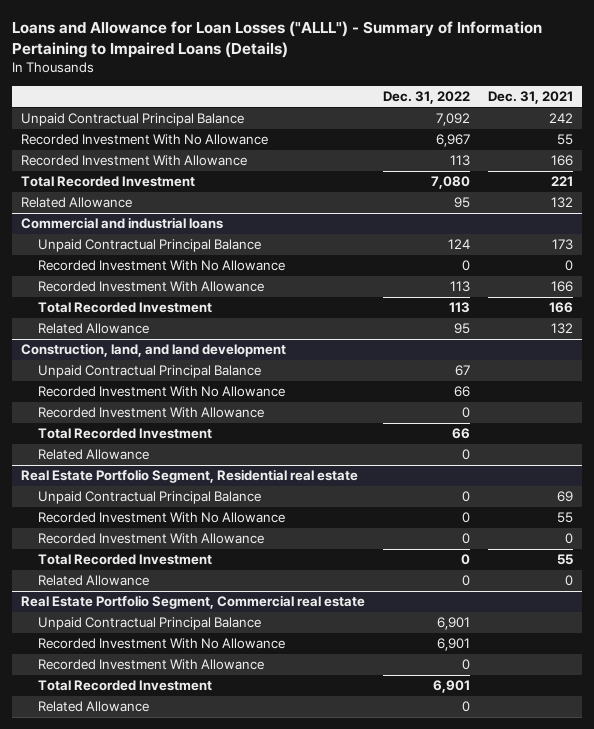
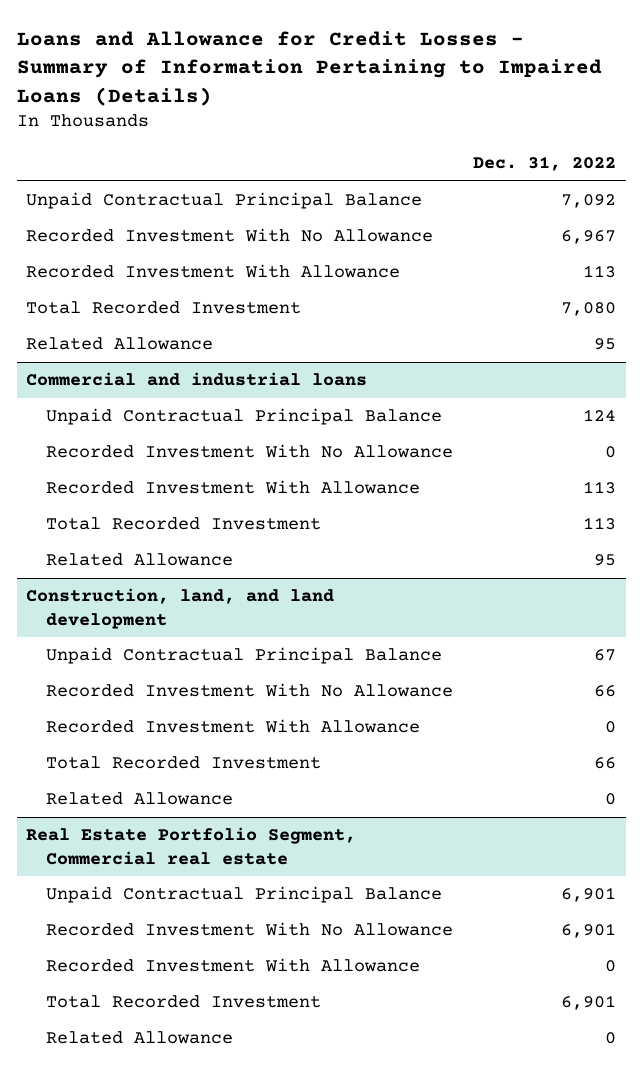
[11,20,542,58] Loans and Allowance for Loan Losses ("ALLL") - Summary of Information Pertaining to Impaired Loans (Details) -> [16,30,602,106] Loans and Allowance for Credit Losses - Summary of Information Pertaining to Impaired Loans (Details)
[487,90,573,104] Dec. 31, 2021 -> none
[20,469,358,484] Real Estate Portfolio Segment, Residential real estate -> none
[37,491,261,505] Unpaid Contractual Principal Balance -> none
[37,512,285,524] Recorded Investment With No Allowance -> none
[37,533,264,545] Recorded Investment With Allowance -> none
[37,554,212,566] Total Recorded Investment -> none
[37,575,149,587] Related Allowance -> none

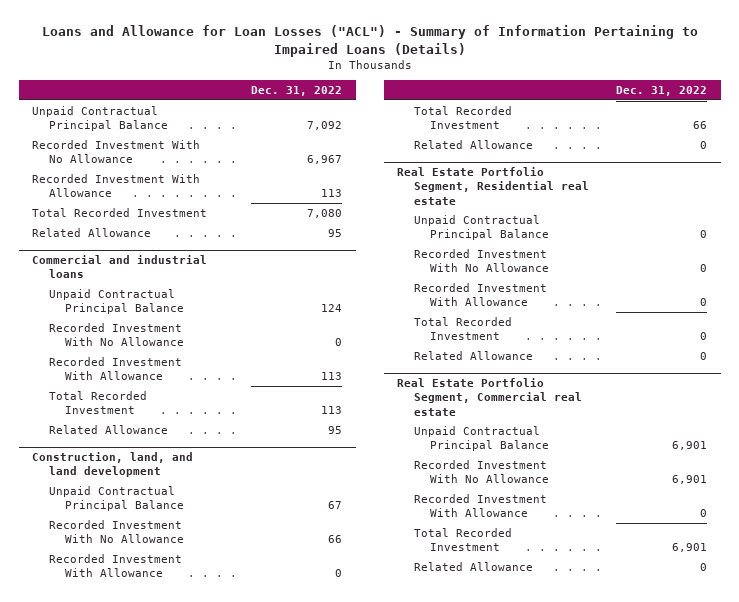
[16,30,602,106] Loans and Allowance for Credit Losses - Summary of Information Pertaining to Impaired Loans (Details) -> [41,25,698,57] Loans and Allowance for Loan Losses ("ACL") - Summary of Information Pertaining to Impaired Loans (Details)
none -> [397,167,589,205] Real Estate Portfolio Segment, Residential real estate
none -> [413,215,549,241] Unpaid Contractual Principal Balance
none -> [413,249,549,273] Recorded Investment With No Allowance
none -> [413,283,547,307] Recorded Investment With Allowance
none -> [413,317,512,341] Total Recorded Investment
none -> [413,351,533,361] Related Allowance

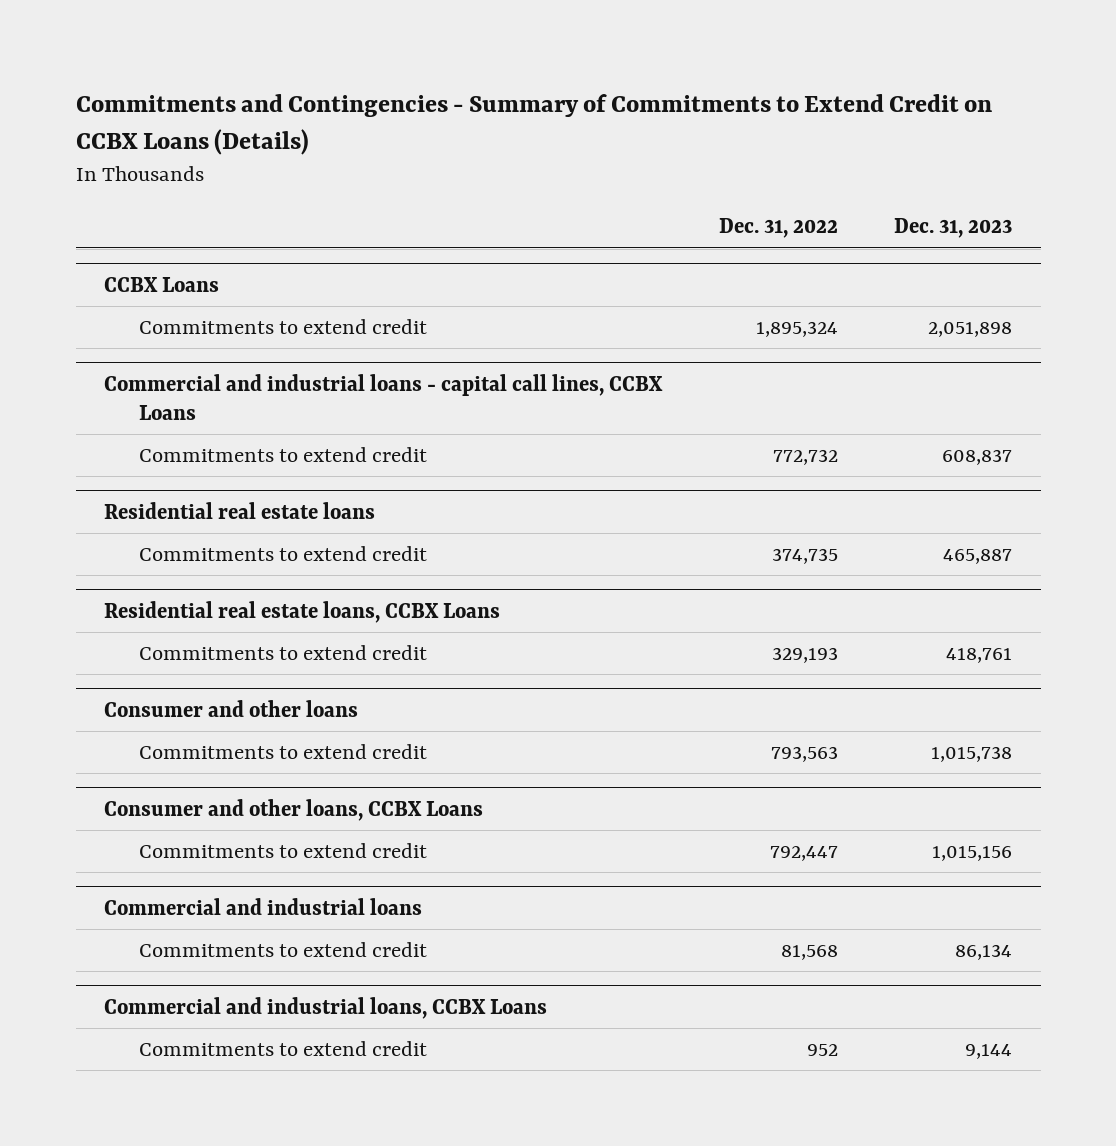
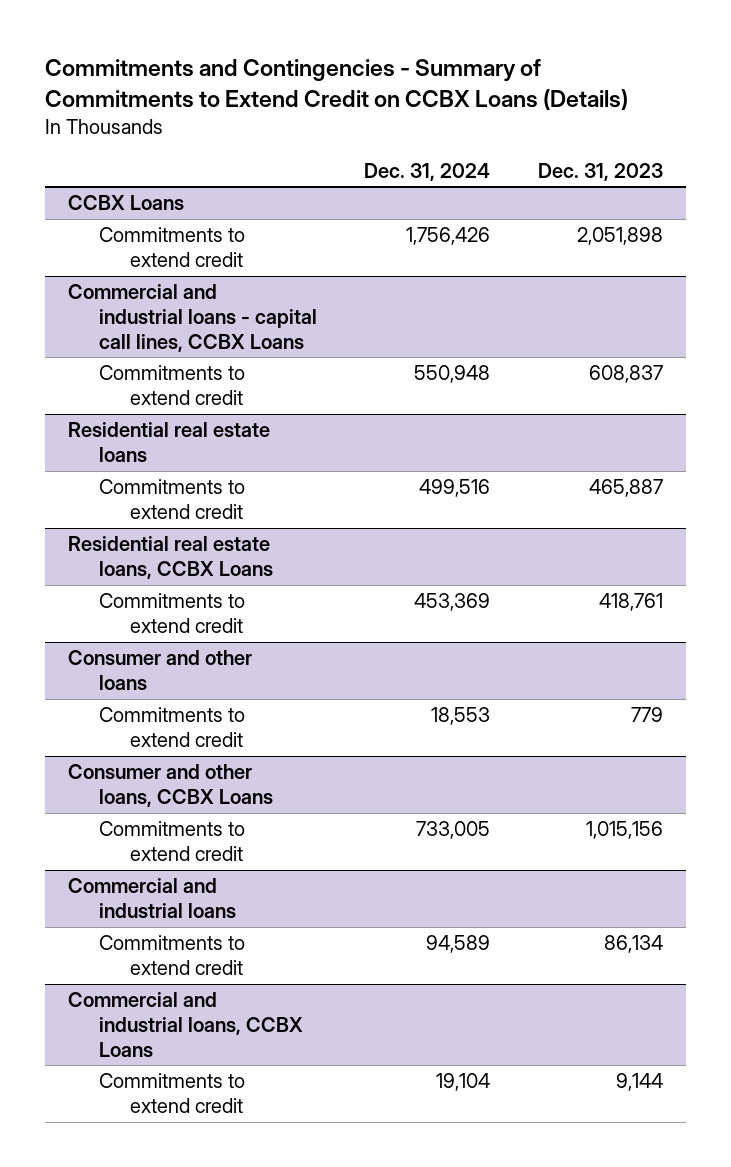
[718,218,838,239] Dec. 31, 2022 -> none
none -> [364,162,491,181] Dec. 31, 2024
[931,745,1013,762] 1,015,738 -> [630,707,663,723] 779

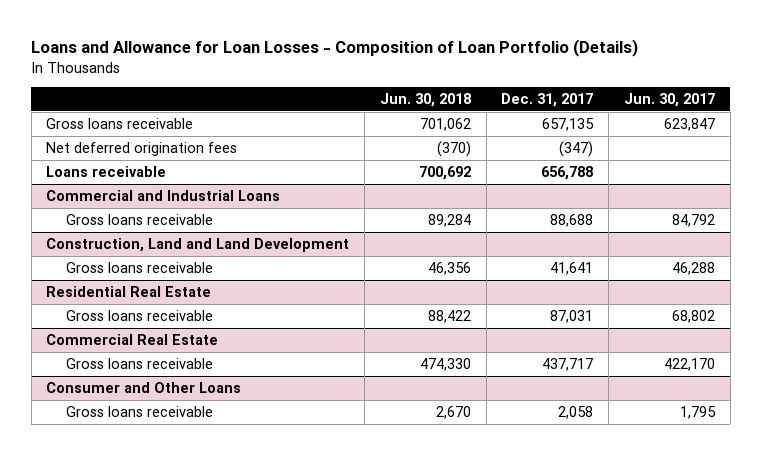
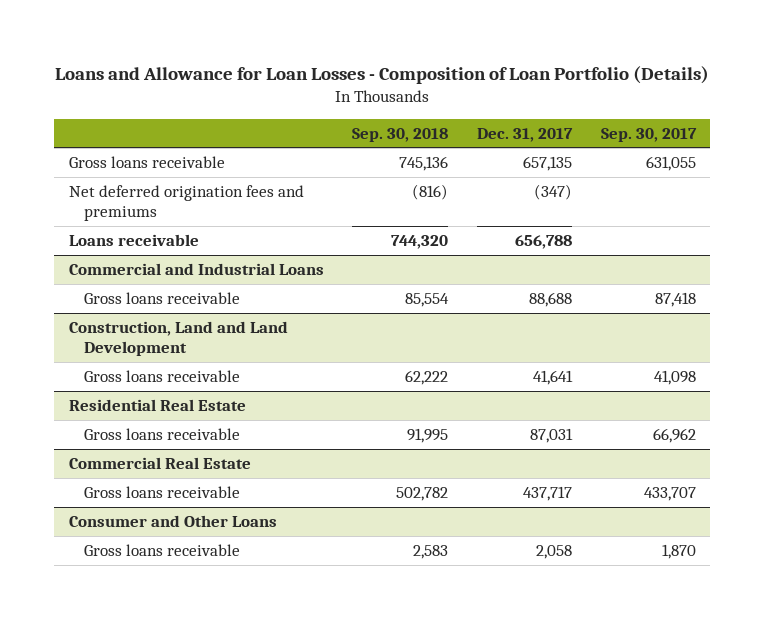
[379,92,471,107] Jun. 30, 2018 -> none
[623,92,715,107] Jun. 30, 2017 -> none
none -> [352,127,449,142] Sep. 30, 2018
none -> [600,127,697,142] Sep. 30, 2017
[46,141,238,156] Net deferred origination fees -> [68,184,304,222] Net deferred origination fees and premiums

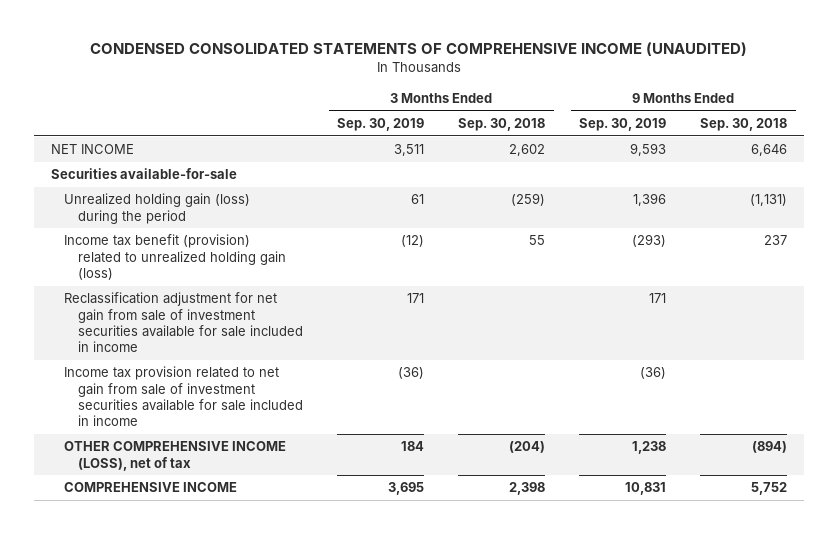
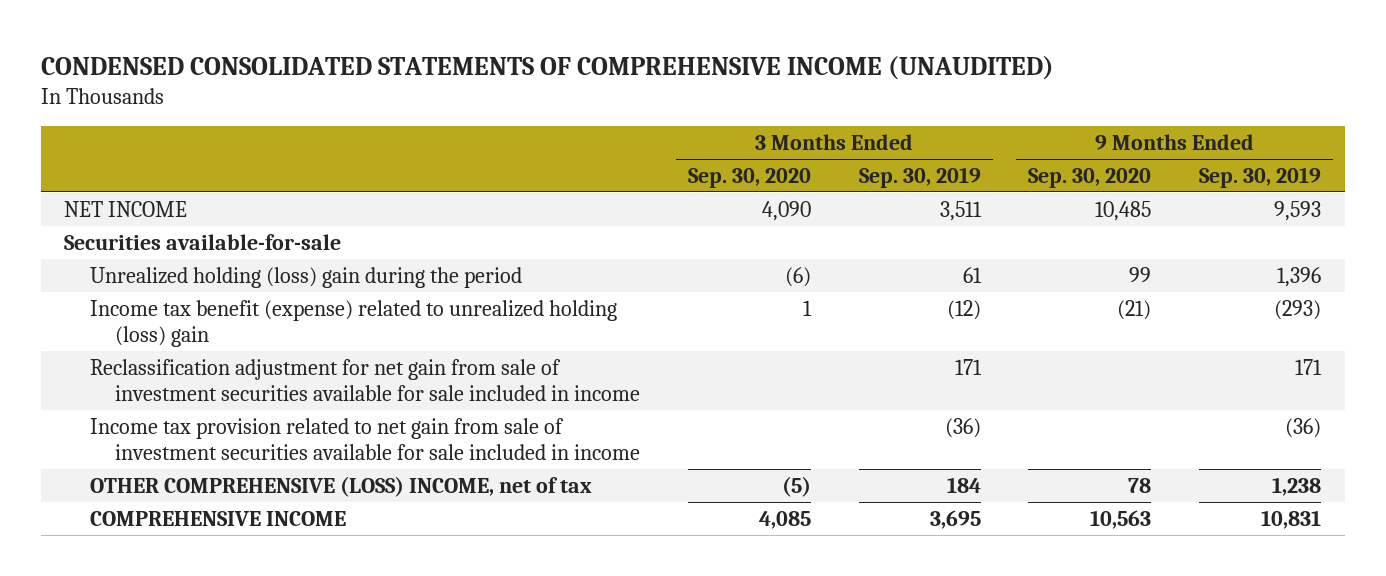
[458,117,546,131] Sep. 30, 2018 -> none
[700,117,788,131] Sep. 30, 2018 -> none
none -> [687,168,811,189] Sep. 30, 2020
none -> [1028,168,1152,189] Sep. 30, 2020
[64,193,251,224] Unrealized holding gain (loss) during the period -> [89,266,522,288] Unrealized holding (loss) gain during the period
[64,234,287,280] Income tax benefit (provision) related to unrealized holding gain (loss) -> [89,299,617,347] Income tax benefit (expense) related to unrealized holding (loss) gain
[64,441,287,471] OTHER COMPREHENSIVE INCOME (LOSS), net of tax -> [89,475,592,497] OTHER COMPREHENSIVE (LOSS) INCOME, net of tax

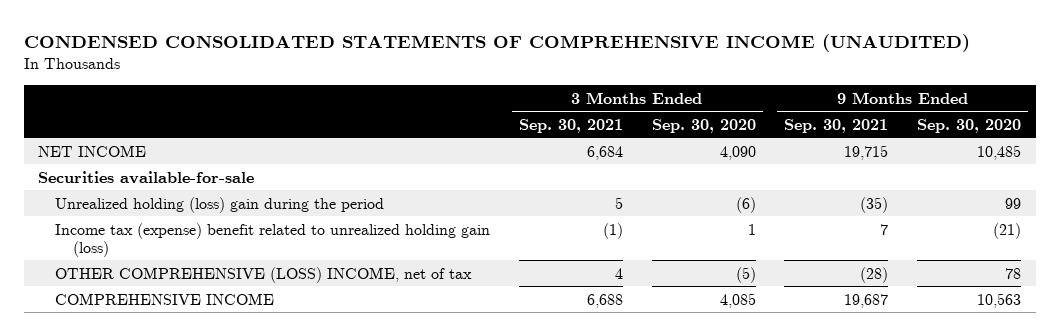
[858,167,981,189] Sep. 30, 2019 -> none
[1199,167,1322,189] Sep. 30, 2019 -> none
none -> [519,118,624,133] Sep. 30, 2021
none -> [784,118,889,133] Sep. 30, 2021
[89,358,641,401] Reclassification adjustment for net gain from sale of investment securities available for sale included in income -> none
[89,417,641,460] Income tax provision related to net gain from sale of investment securities available for sale included in income -> none
[89,299,617,347] Income tax benefit (expense) related to unrealized holding (loss) gain -> [55,222,491,257] Income tax (expense) benefit related to unrealized holding gain (loss)

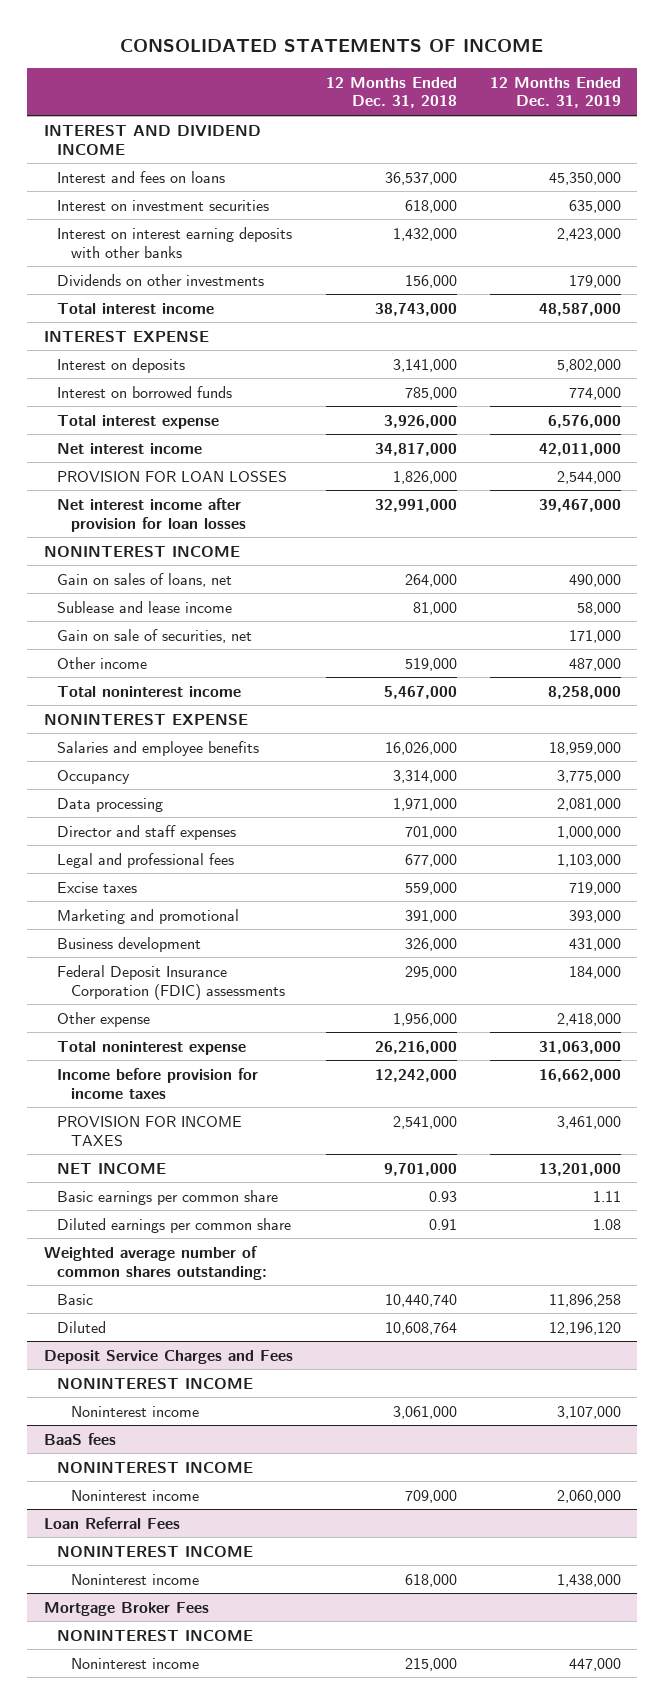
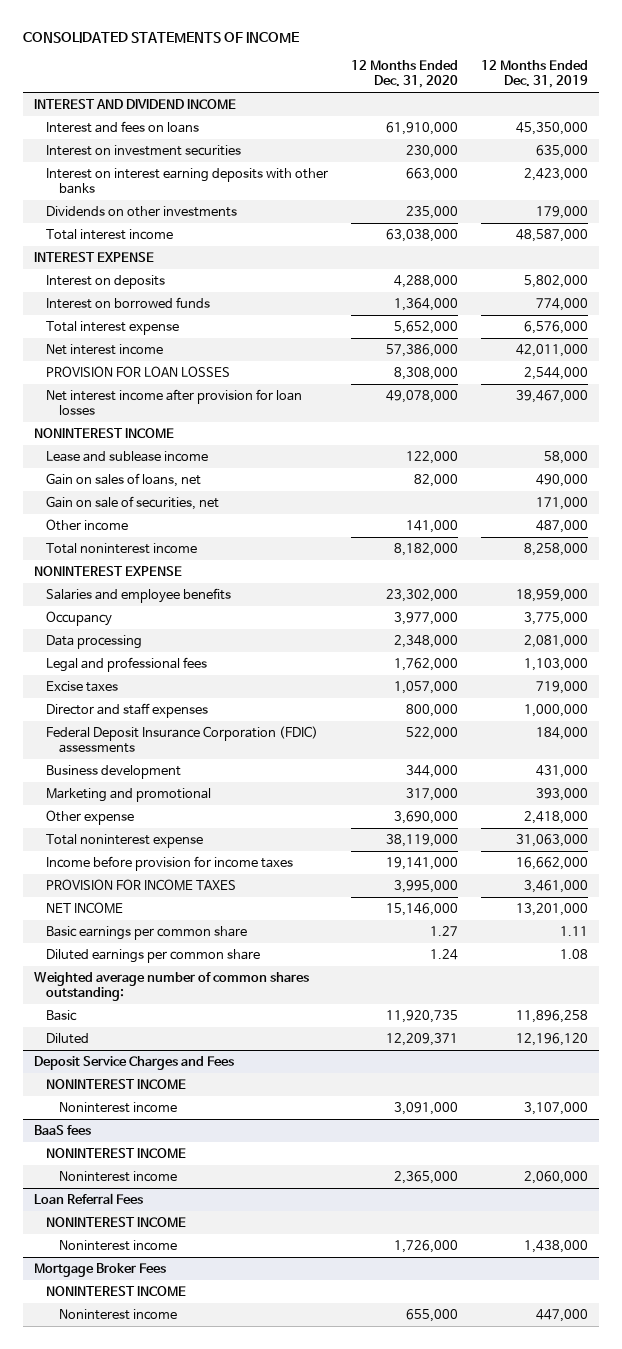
[325,76,457,109] 12 Months Ended Dec. 31, 2018 -> none
none -> [351,60,459,89] 12 Months Ended Dec. 31, 2020
none -> [46,451,209,463] Lease and sublease income
[57,600,233,613] Sublease and lease income -> none
[57,824,237,840] Director and staff expenses -> [46,703,209,719] Director and staff expenses
[57,936,202,952] Business development -> [46,765,182,780] Business development
[57,908,240,924] Marketing and promotional -> [46,788,212,803] Marketing and promotional

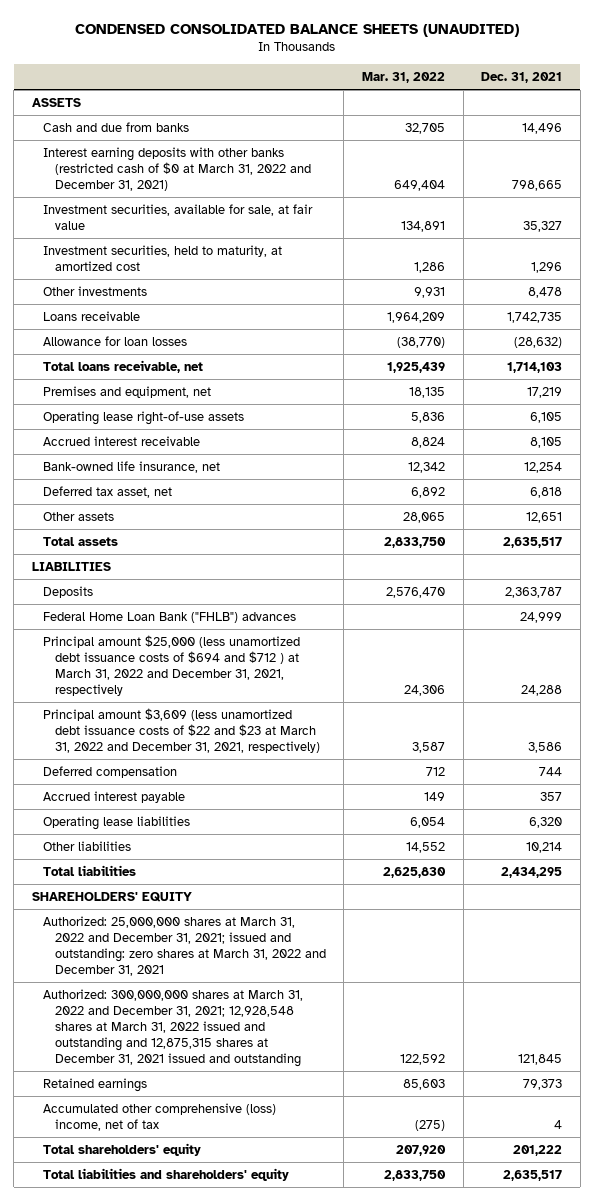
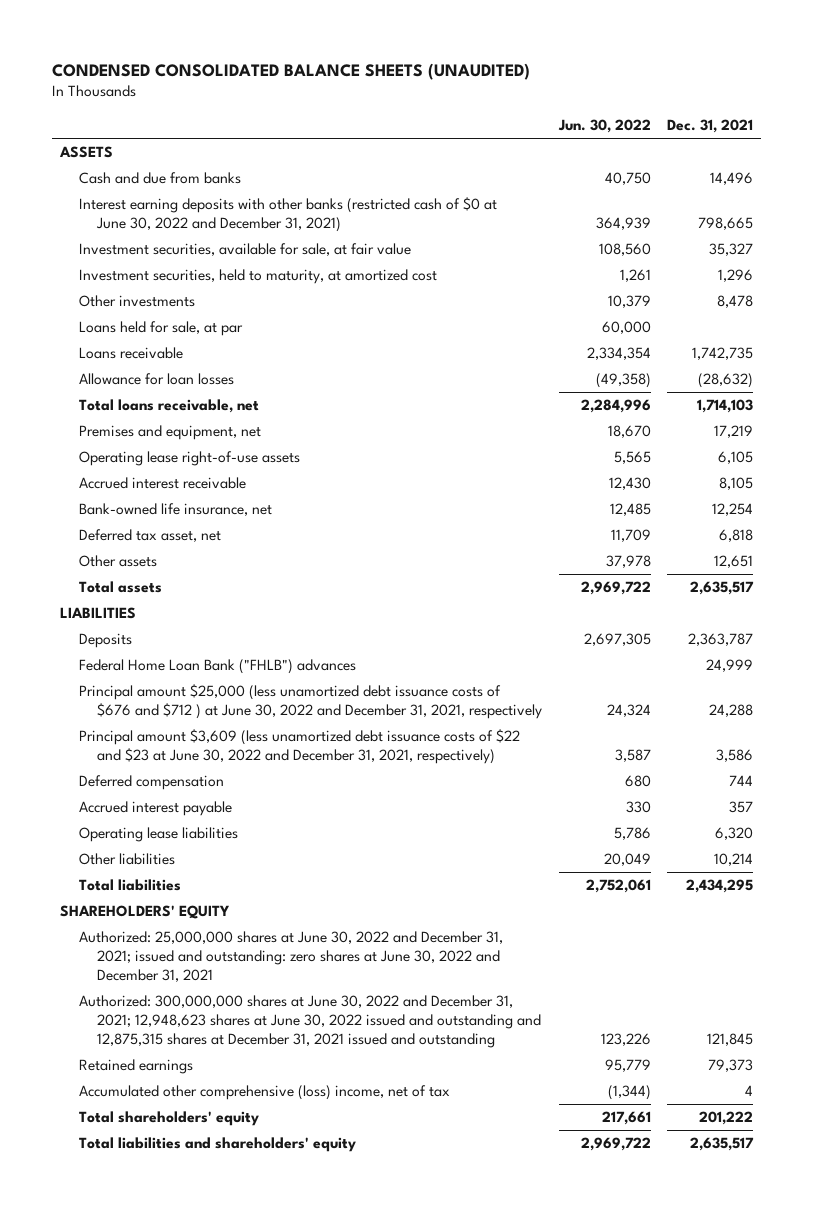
[361,72,445,84] Mar. 31, 2022 -> none
none -> [557,119,651,134] Jun. 30, 2022
[43,146,311,191] Interest earning deposits with other banks (restricted cash of $0 at March 31, 2022 and December 31, 2021) -> [78,197,497,233] Interest earning deposits with other banks (restricted cash of $0 at June 30, 2022 and December 31, 2021)
none -> [78,321,243,337] Loans held for sale, at par
[43,634,301,696] Principal amount $25,000 (less unamortized debt issuance costs of $694 and $712 ) at March 31, 2022 and December 31, 2021, respectively -> [78,684,543,720] Principal amount $25,000 (less unamortized debt issuance costs of $676 and $712 ) at June 30, 2022 and December 31, 2021, respectively
[43,707,320,753] Principal amount $3,609 (less unamortized debt issuance costs of $22 and $23 at March 31, 2022 and December 31, 2021, respectively) -> [78,729,520,765] Principal amount $3,609 (less unamortized debt issuance costs of $22 and $23 at June 30, 2022 and December 31, 2021, respectively)
[43,915,326,976] Authorized: 25,000,000 shares at March 31, 2022 and December 31, 2021; issued and outstanding: zero shares at March 31, 2022 and December 31, 2021 -> [78,931,503,982] Authorized: 25,000,000 shares at June 30, 2022 and December 31, 2021; issued and outstanding: zero shares at June 30, 2022 and December 31, 2021
[43,988,304,1067] Authorized: 300,000,000 shares at March 31, 2022 and December 31, 2021; 12,928,548 shares at March 31, 2022 issued and outstanding and 12,875,315 shares at December 31, 2021 issued and outstanding -> [78,995,542,1048] Authorized: 300,000,000 shares at June 30, 2022 and December 31, 2021; 12,948,623 shares at June 30, 2022 issued and outstanding and 12,875,315 shares at December 31, 2021 issued and outstanding

